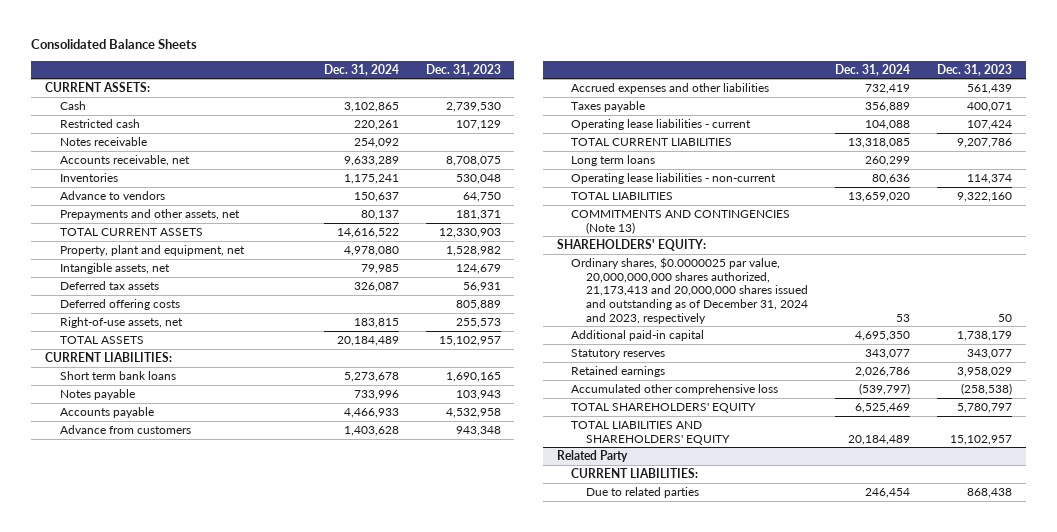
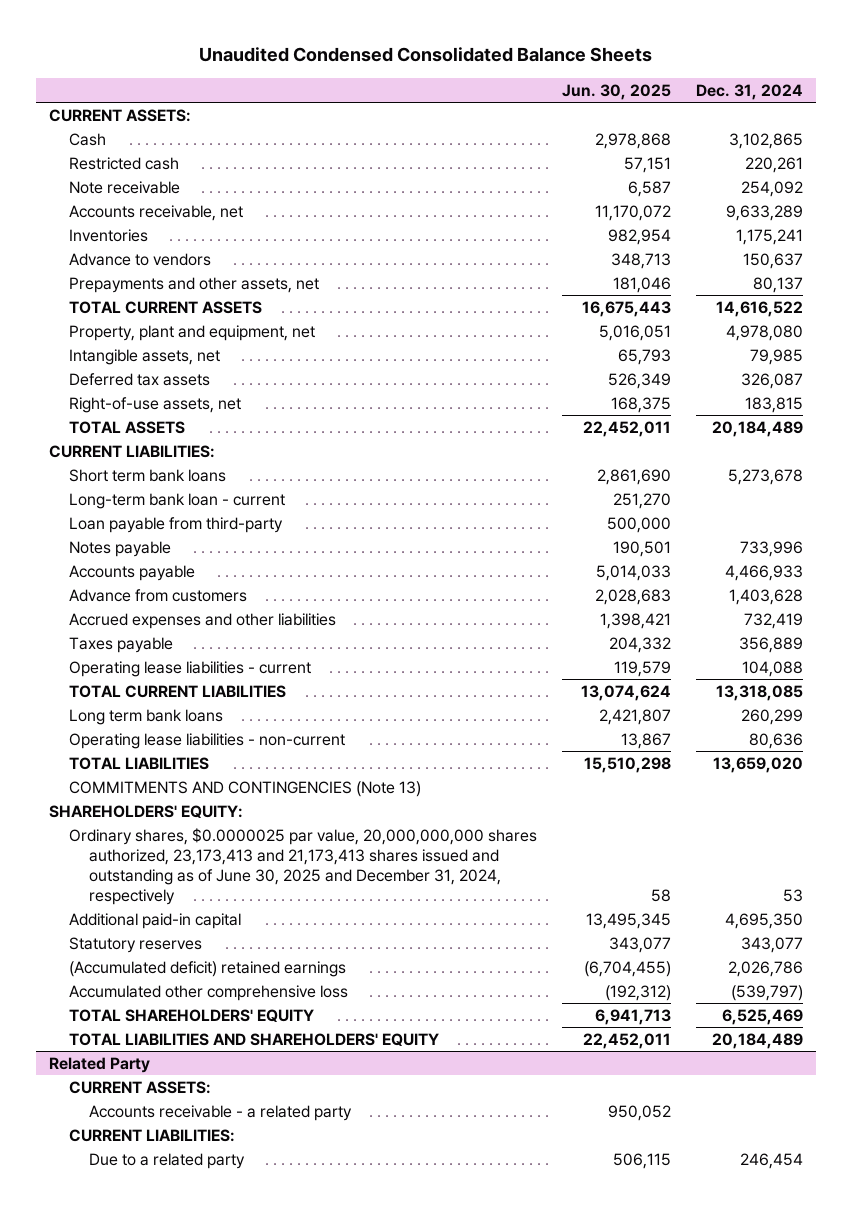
[31,39,198,50] Consolidated Balance Sheets -> [199,47,653,63] Unaudited Condensed Consolidated Balance Sheets
[425,63,501,76] Dec. 31, 2023 -> none
none -> [562,83,672,100] Jun. 30, 2025
[59,136,147,146] Notes receivable -> [68,181,180,195] Note receivable
[59,298,180,310] Deferred offering costs -> none
none -> [68,493,285,510] Long-term bank loan - current
none -> [68,517,283,534] Loan payable from third-party
[571,154,656,166] Long term loans -> [68,709,223,726] Long term bank loans
[571,256,808,324] Ordinary shares, $0.0000025 par value, 20,000,000,000 shares authorized, 21,173,413 and 20,000,000 shares issued and outstanding as of December 31, 2024 and 2023, respectively -> [68,828,537,905] Ordinary shares, $0.0000025 par value, 20,000,000,000 shares authorized, 23,173,413 and 21,173,413 shares issued and outstanding as of June 30, 2025 and December 31, 2024, respectively
[571,365,666,377] Retained earnings -> [68,961,346,978] (Accumulated deficit) retained earnings
none -> [68,1081,211,1095] CURRENT ASSETS:
none -> [88,1105,352,1122] Accounts receivable - a related party
[585,486,699,498] Due to related parties -> [88,1153,245,1170] Due to a related party

